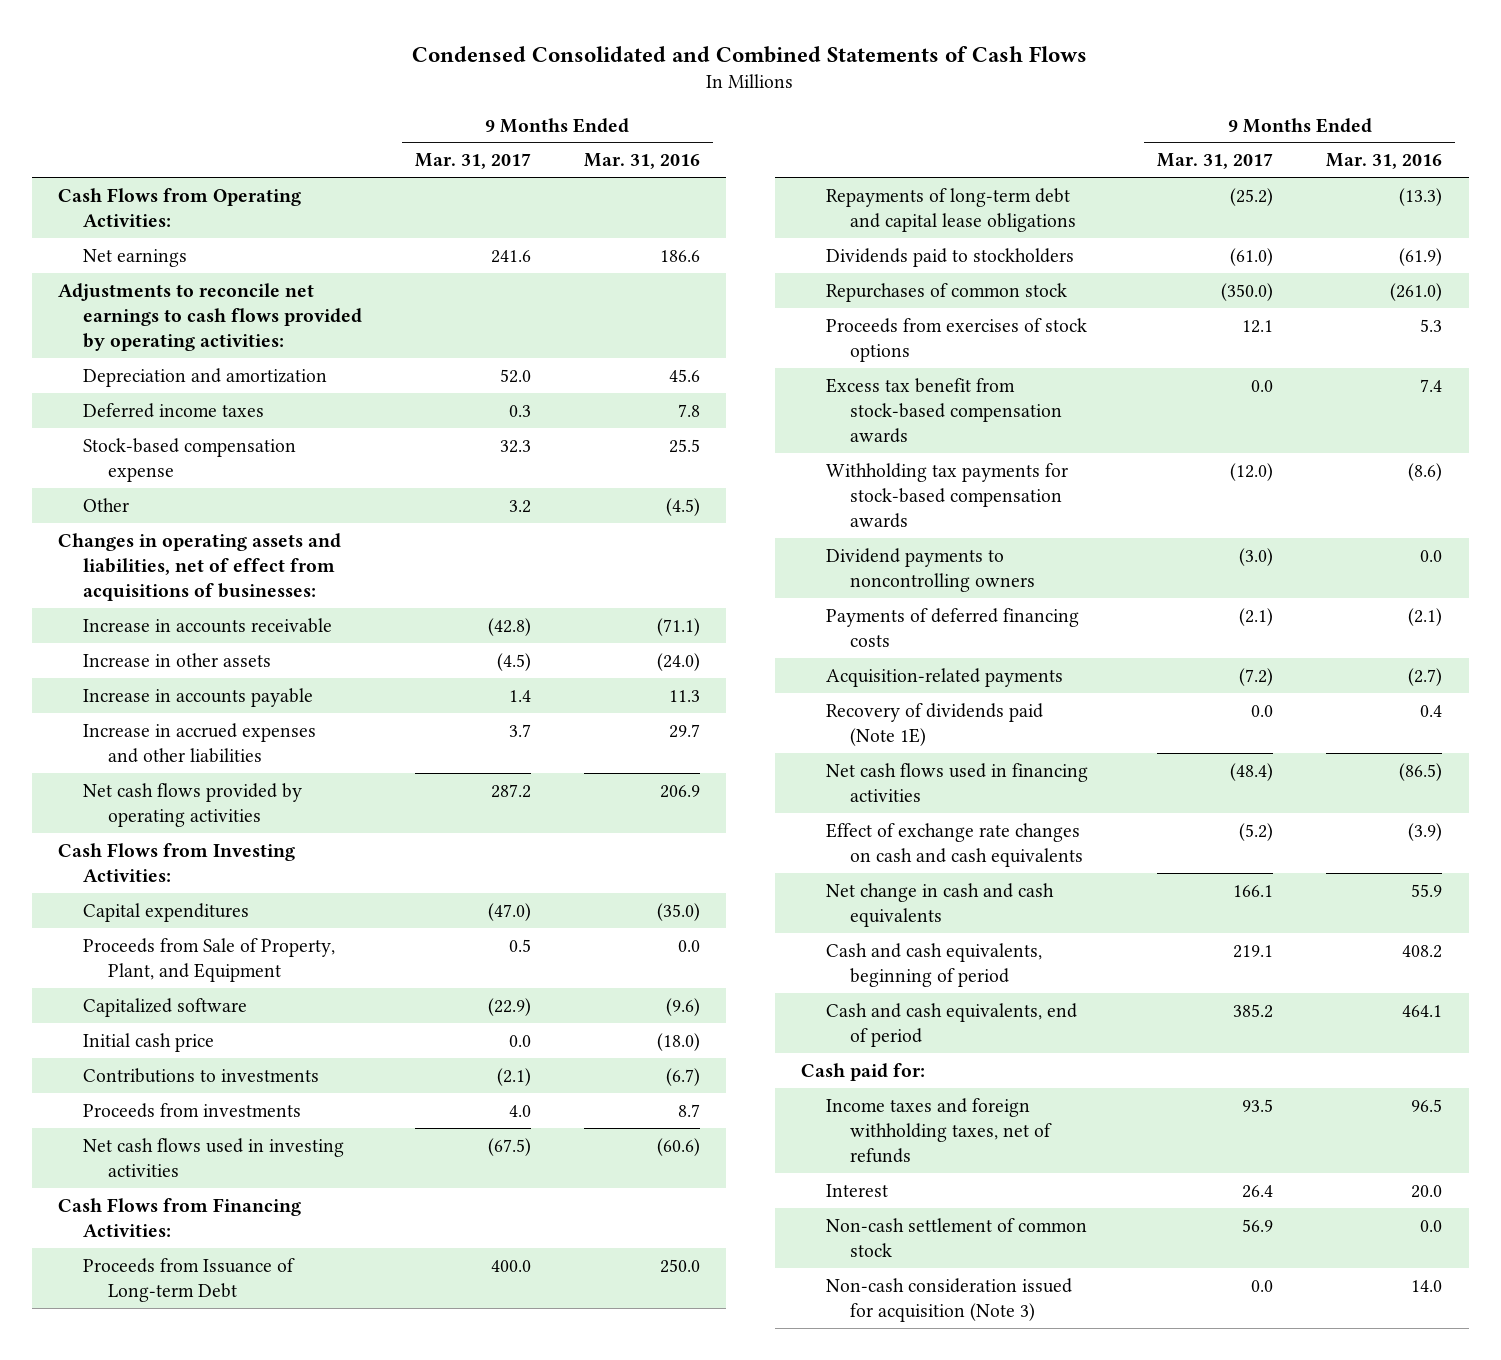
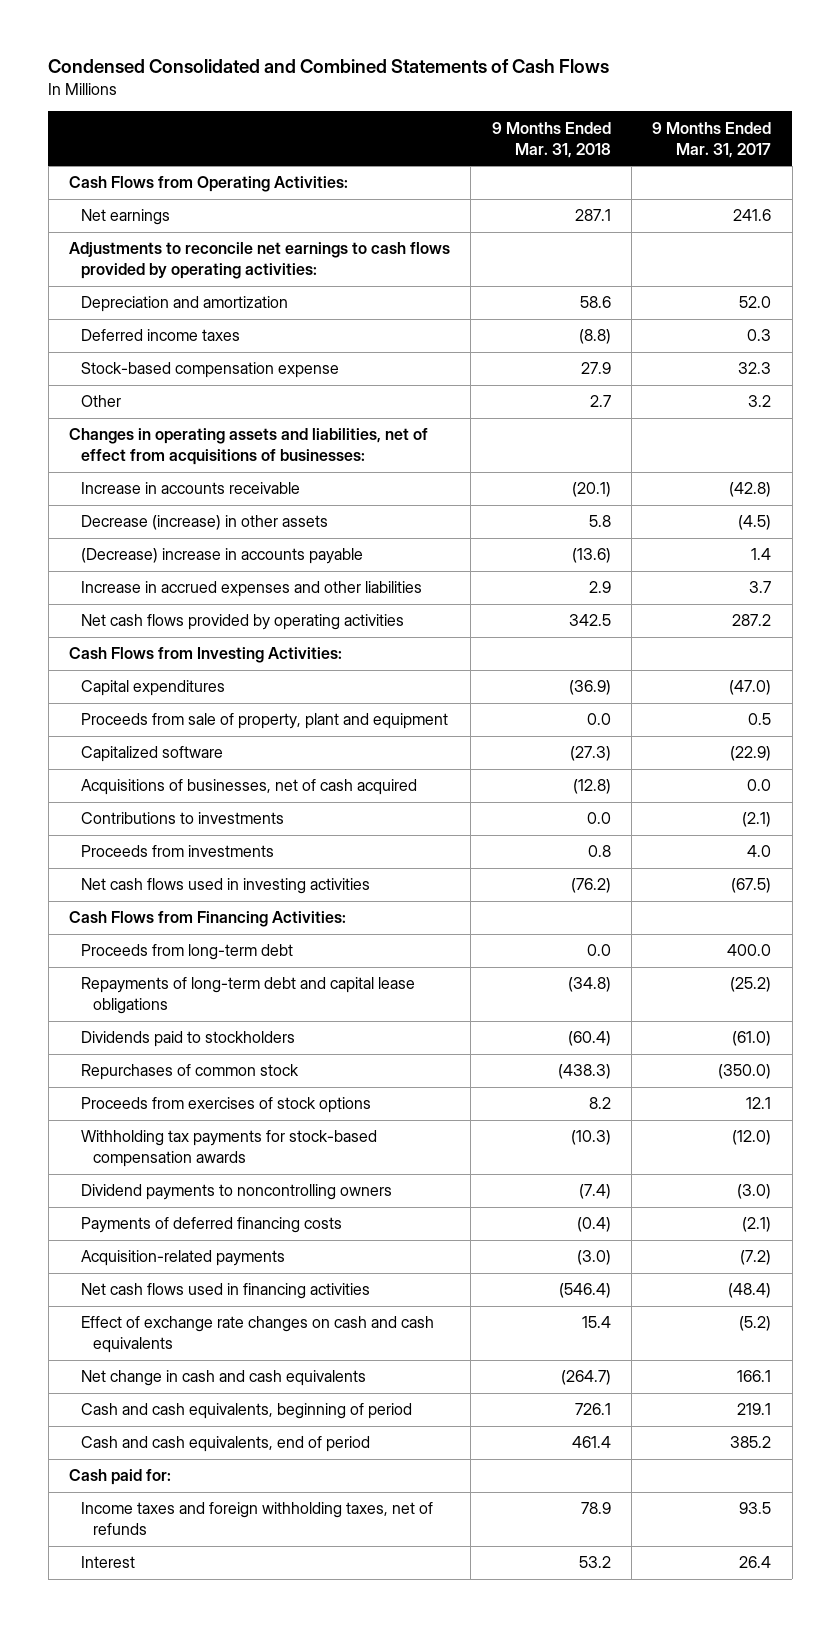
[583,153,700,170] Mar. 31, 2016 -> none
none -> [491,121,611,158] 9 Months Ended Mar. 31, 2018
[83,652,272,667] Increase in other assets -> [80,515,328,531] Decrease (increase) in other assets
[83,687,314,707] Increase in accounts payable -> [80,548,363,565] (Decrease) increase in accounts payable
[83,937,336,982] Proceeds from Sale of Property, Plant, and Equipment -> [80,713,448,730] Proceeds from sale of property, plant and equipment
[83,1032,215,1052] Initial cash price -> [80,779,417,796] Acquisitions of businesses, net of cash acquired
[83,1257,296,1302] Proceeds from Issuance of Long-term Debt -> [80,944,293,961] Proceeds from long-term debt
[825,377,1063,443] Excess tax benefit from stock-based compensation awards -> none
[825,702,1043,746] Recovery of dividends paid (Note 1E) -> none
[825,1217,1087,1257] Non-cash settlement of common stock -> none
[825,1277,1072,1322] Non-cash consideration issued for acquisition (Note 3) -> none

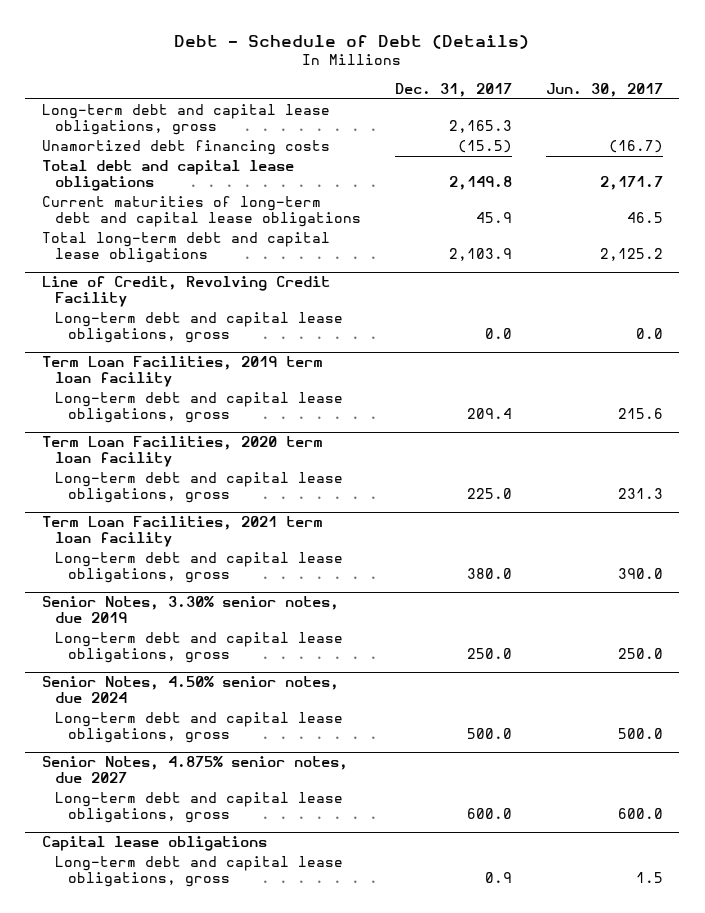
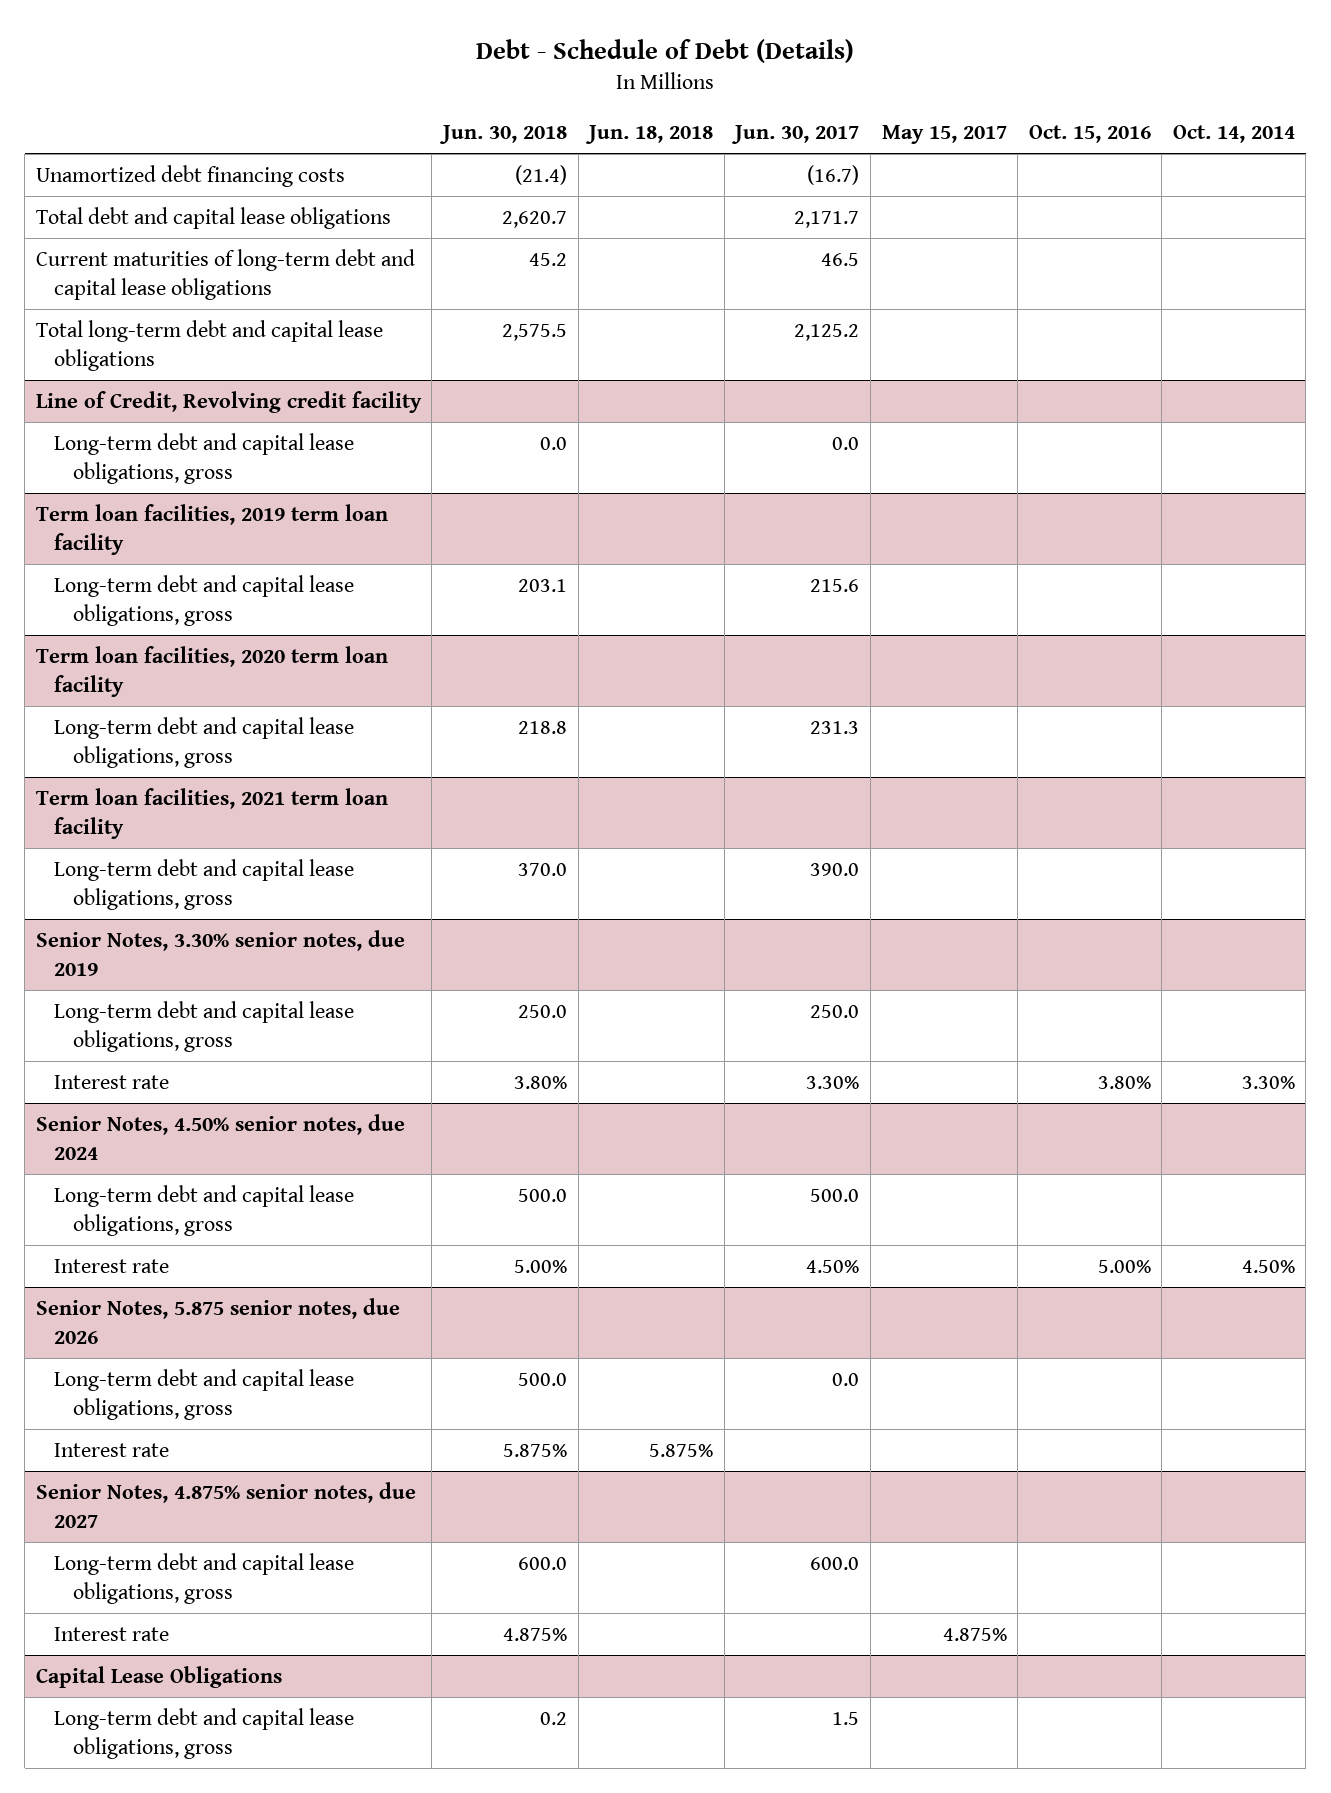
[394,83,512,98] Dec. 31, 2017 -> none
none -> [439,125,568,145] Jun. 30, 2018
none -> [585,125,714,145] Jun. 18, 2018
none -> [881,125,1007,145] May 15, 2017
none -> [1028,125,1151,144] Oct. 15, 2016
none -> [1172,125,1295,144] Oct. 14, 2014
[42,104,331,136] Long-term debt and capital lease obligations, gross -> none
[42,276,331,308] Line of Credit, Revolving Credit Facility -> [35,390,422,413] Line of Credit, Revolving credit facility
[42,356,324,388] Term Loan Facilities, 2019 term loan facility -> [35,503,388,555] Term loan facilities, 2019 term loan facility
[42,436,324,468] Term Loan Facilities, 2020 term loan facility -> [35,645,388,697] Term loan facilities, 2020 term loan facility
[42,516,324,548] Term Loan Facilities, 2021 term loan facility -> [35,787,388,839] Term loan facilities, 2021 term loan facility
none -> [54,1074,170,1089] Interest rate
none -> [54,1258,170,1273] Interest rate
none -> [35,1297,400,1344] Senior Notes, 5.875 senior notes, due 2026
none -> [54,1368,355,1420] Long-term debt and capital lease obligations, gross
none -> [54,1442,170,1457] Interest rate
none -> [54,1626,170,1641] Interest rate
[42,836,268,852] Capital lease obligations -> [35,1665,282,1688] Capital Lease Obligations

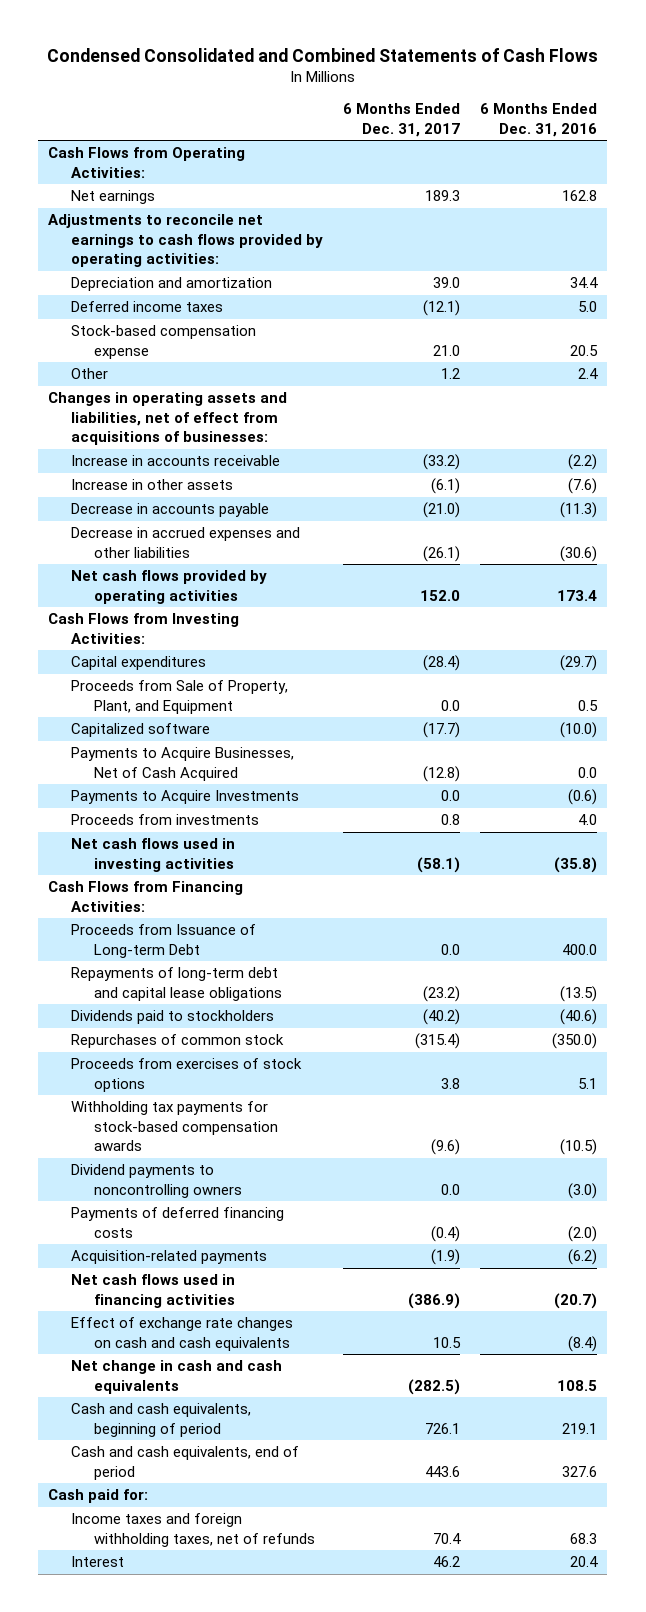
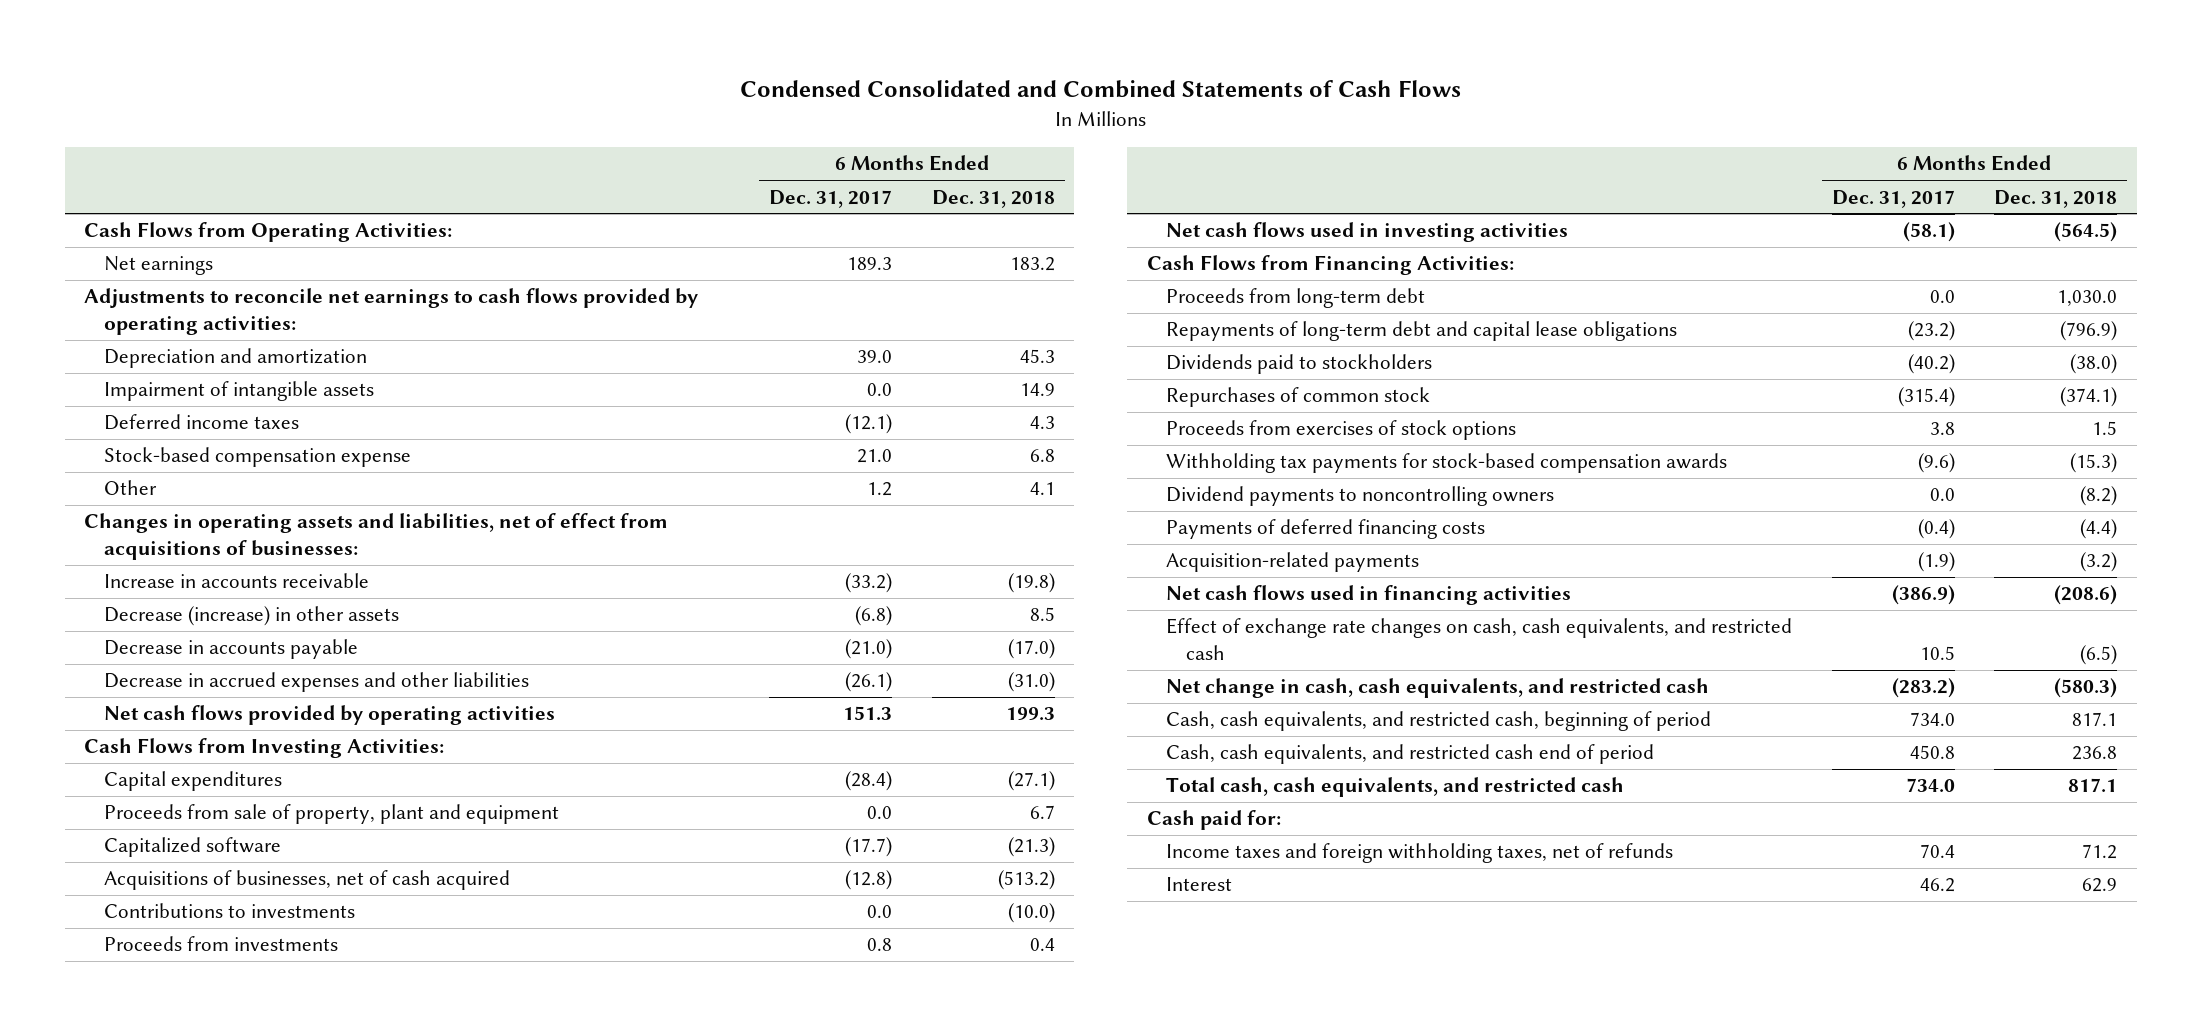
[480,103,598,137] 6 Months Ended Dec. 31, 2016 -> none
none -> [931,189,1055,208] Dec. 31, 2018
none -> [103,381,374,402] Impairment of intangible assets
[70,479,233,491] Increase in other assets -> [103,606,399,627] Decrease (increase) in other assets
[431,478,461,495] (6.1) -> [855,606,893,627] (6.8)
[420,589,461,601] 152.0 -> [843,706,893,721] 151.3
[70,680,288,714] Proceeds from Sale of Property, Plant, and Equipment -> [103,804,559,825] Proceeds from sale of property, plant and equipment
[70,747,294,781] Payments to Acquire Businesses, Net of Cash Acquired -> [103,870,510,891] Acquisitions of businesses, net of cash acquired
[70,790,299,805] Payments to Acquire Investments -> [103,903,355,919] Contributions to investments
[70,924,256,958] Proceeds from Issuance of Long-term Debt -> [1166,288,1426,309] Proceeds from long-term debt
[70,1317,293,1351] Effect of exchange rate changes on cash and cash equivalents -> [1166,618,1793,660] Effect of exchange rate changes on cash, cash equivalents, and restricted cash
[70,1360,282,1394] Net change in cash and cash equivalents -> [1166,678,1710,699] Net change in cash, cash equivalents, and restricted cash
[408,1378,461,1395] (282.5) -> [1891,678,1955,699] (283.2)
[70,1403,251,1437] Cash and cash equivalents, beginning of period -> [1166,711,1712,732] Cash, cash equivalents, and restricted cash, beginning of period
[425,1422,461,1434] 726.1 -> [1909,712,1955,727] 734.0
[70,1446,299,1480] Cash and cash equivalents, end of period -> [1166,744,1655,765] Cash, cash equivalents, and restricted cash end of period
[425,1465,461,1477] 443.6 -> [1909,745,1955,760] 450.8
none -> [1166,777,1625,798] Total cash, cash equivalents, and restricted cash

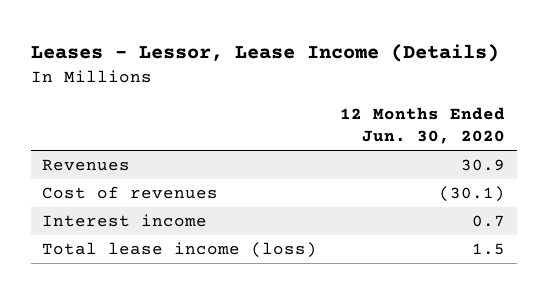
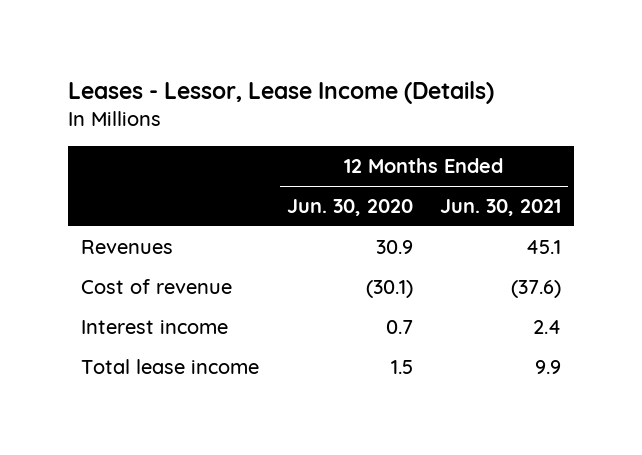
none -> [439,199,561,217] Jun. 30, 2021
[42,186,219,200] Cost of revenues -> [81,278,233,294] Cost of revenue
[42,242,318,259] Total lease income (loss) -> [81,358,260,374] Total lease income

